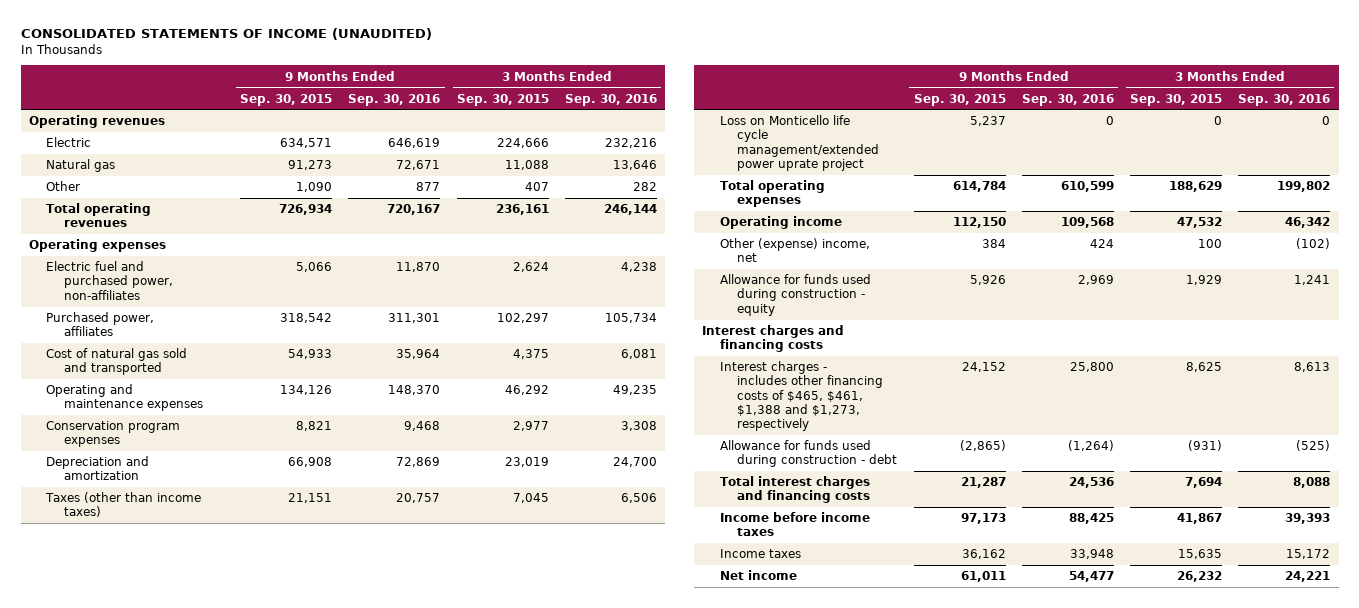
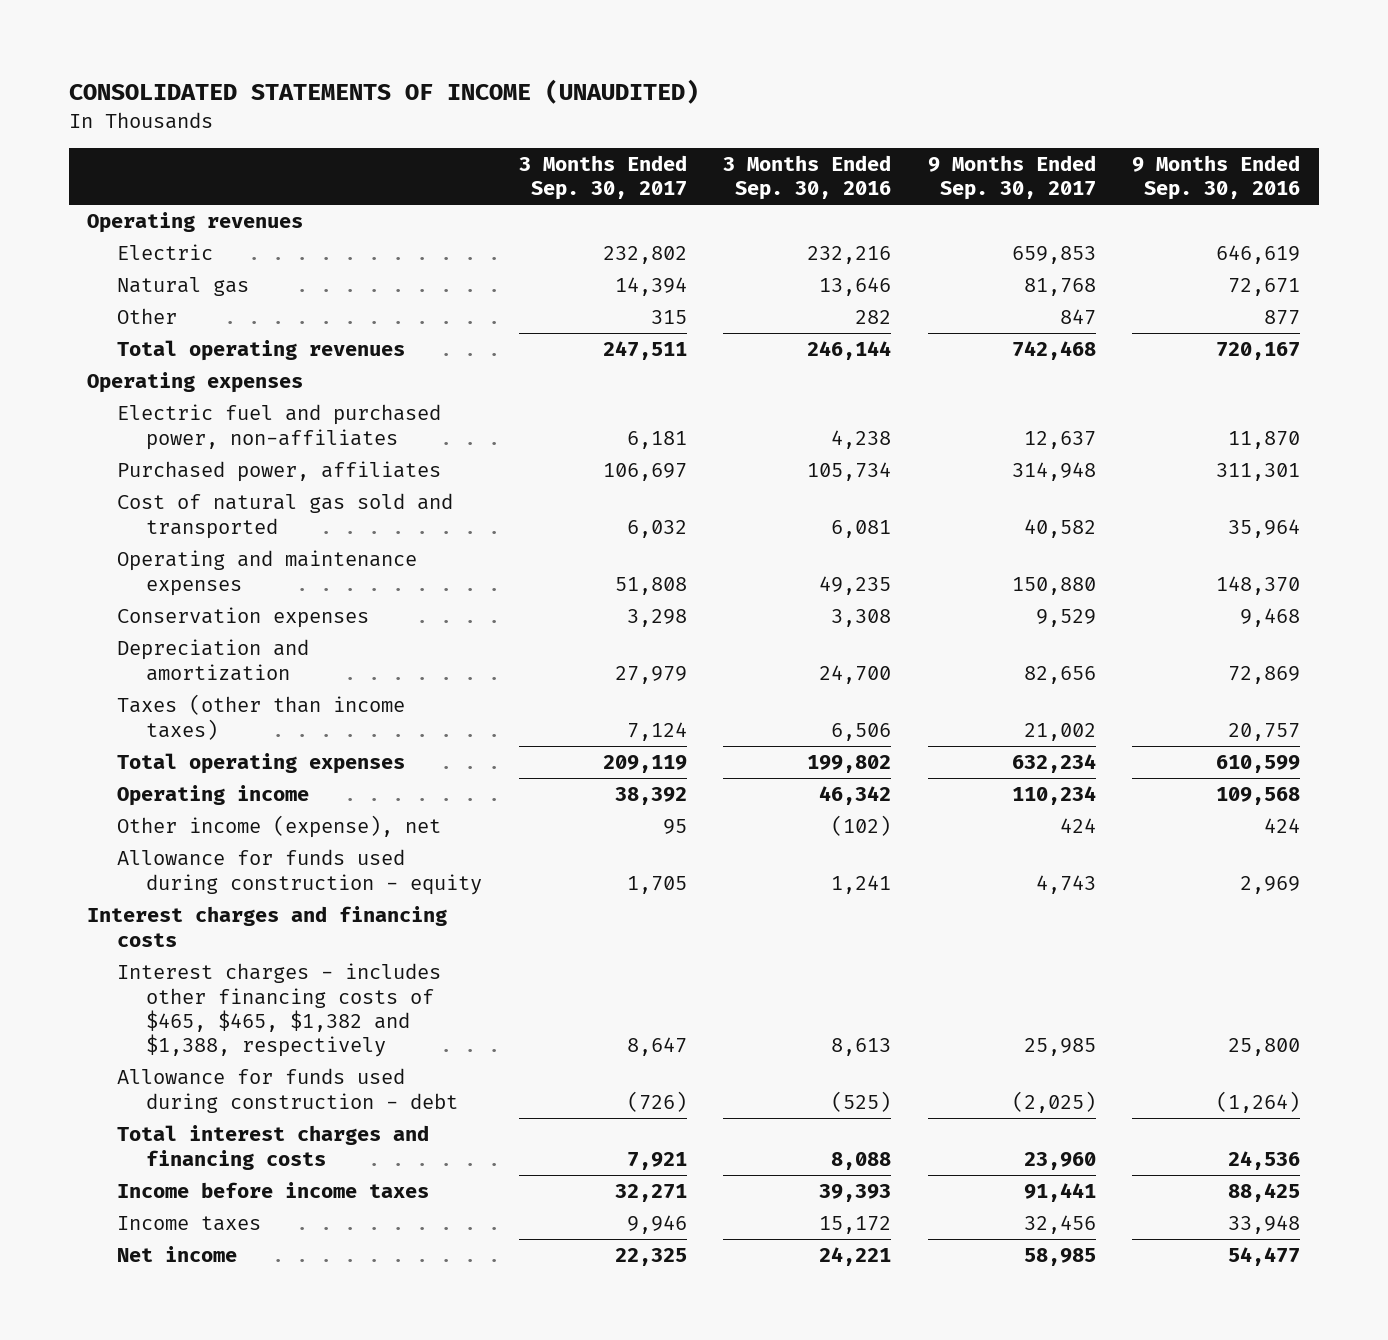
[240,93,333,106] Sep. 30, 2015 -> none
[456,93,549,106] Sep. 30, 2015 -> none
none -> [518,154,687,201] 3 Months Ended Sep. 30, 2017
none -> [927,154,1096,201] 9 Months Ended Sep. 30, 2017
[46,421,181,448] Conservation program expenses -> [116,607,369,629] Conservation expenses
[719,115,880,171] Loss on Monticello life cycle management/extended power uprate project -> none
[719,238,870,263] Other (expense) income, net -> [116,815,441,839] Other income (expense), net
[719,361,884,432] Interest charges - includes other financing costs of $465, $461, $1,388 and $1,273, respectively -> [116,963,441,1058] Interest charges - includes other financing costs of $465, $465, $1,382 and $1,388, respectively

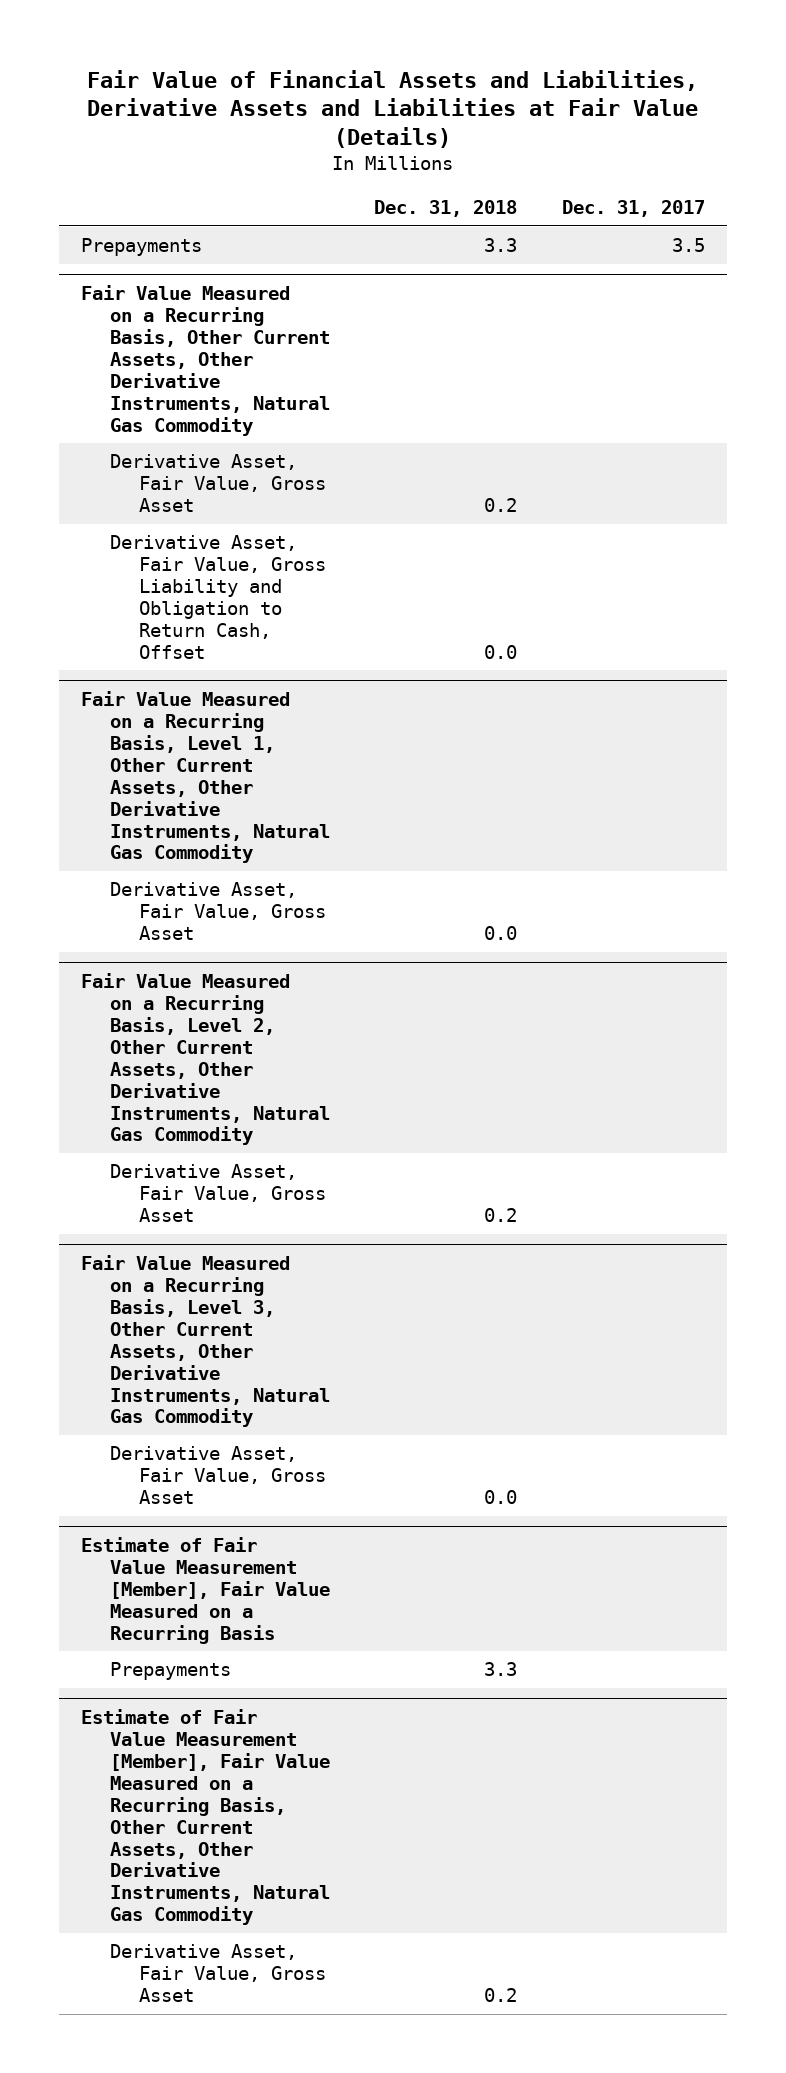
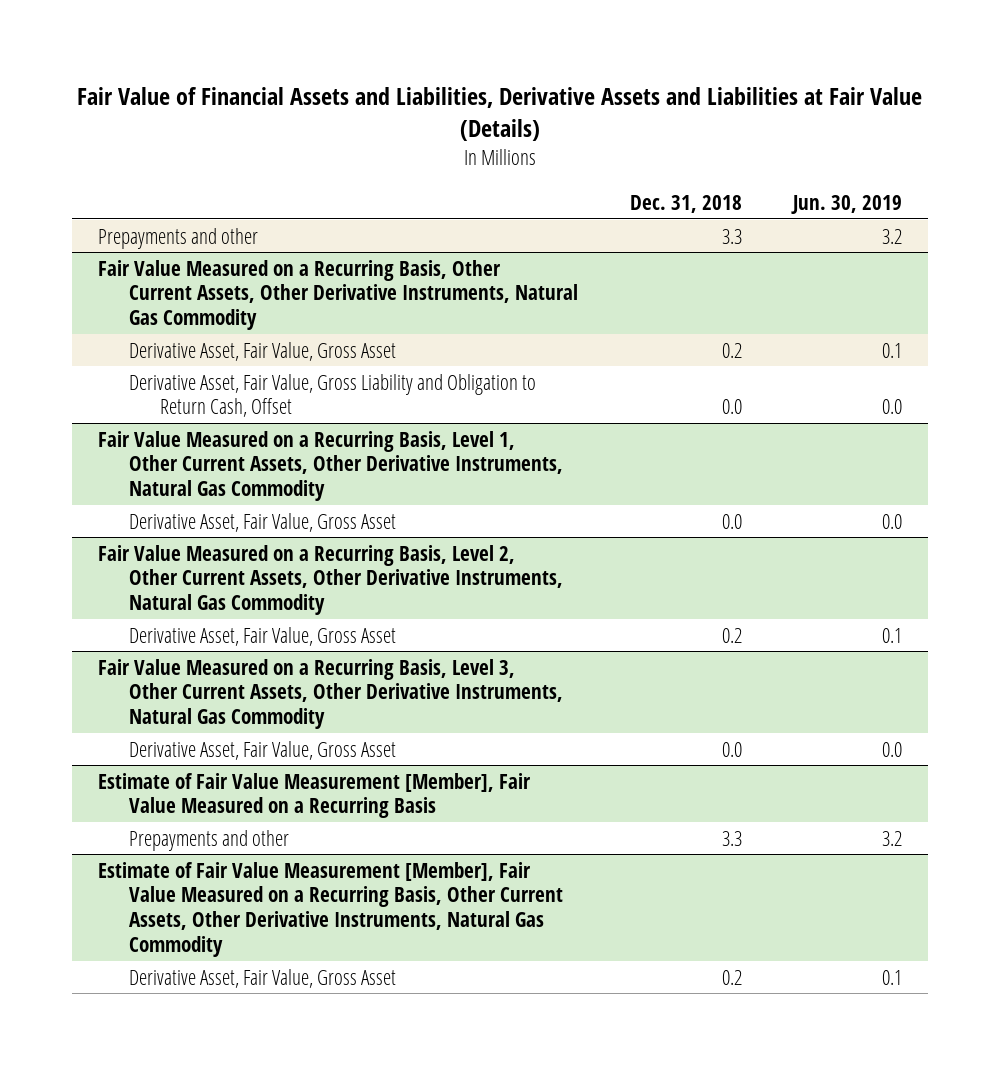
[561,200,705,218] Dec. 31, 2017 -> none
none -> [791,194,903,214] Jun. 30, 2019
[80,238,202,257] Prepayments -> [97,227,258,249] Prepayments and other
[109,1662,231,1681] Prepayments -> [128,829,289,851] Prepayments and other

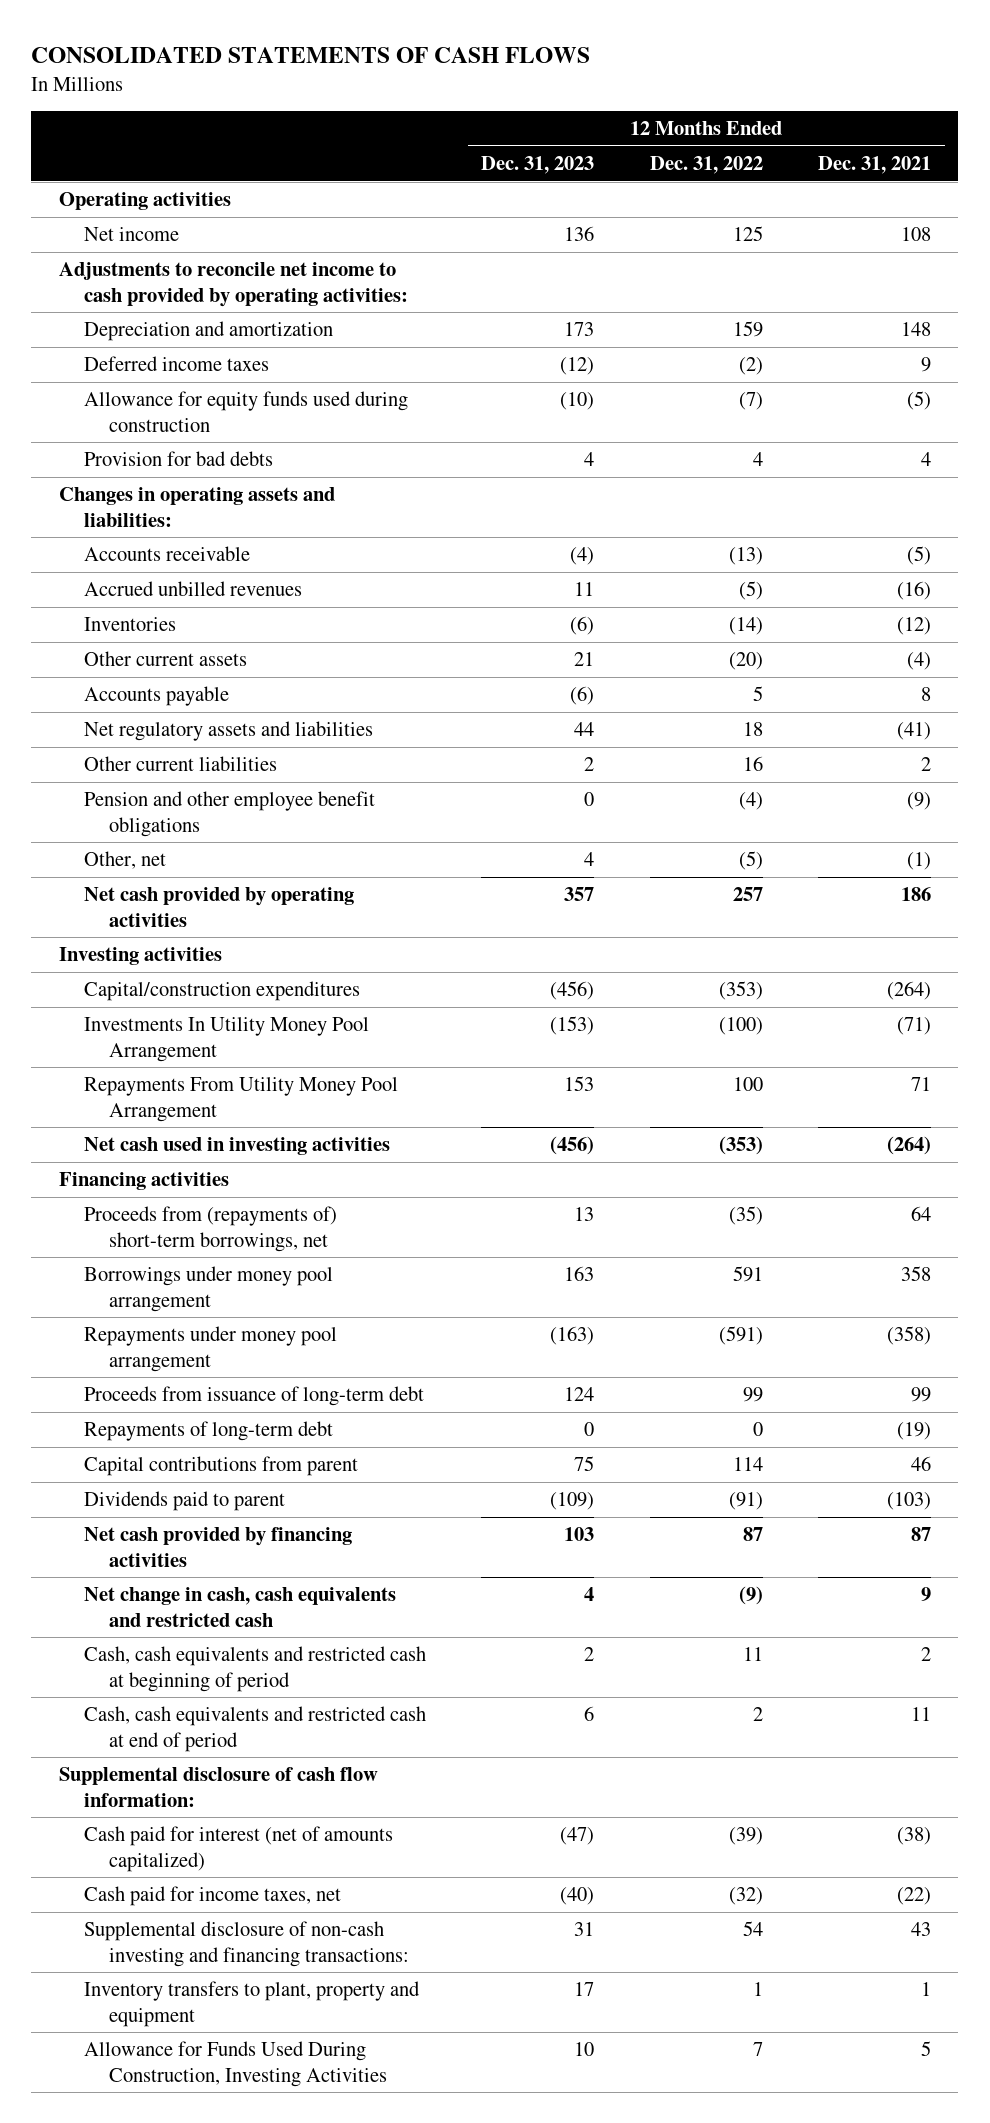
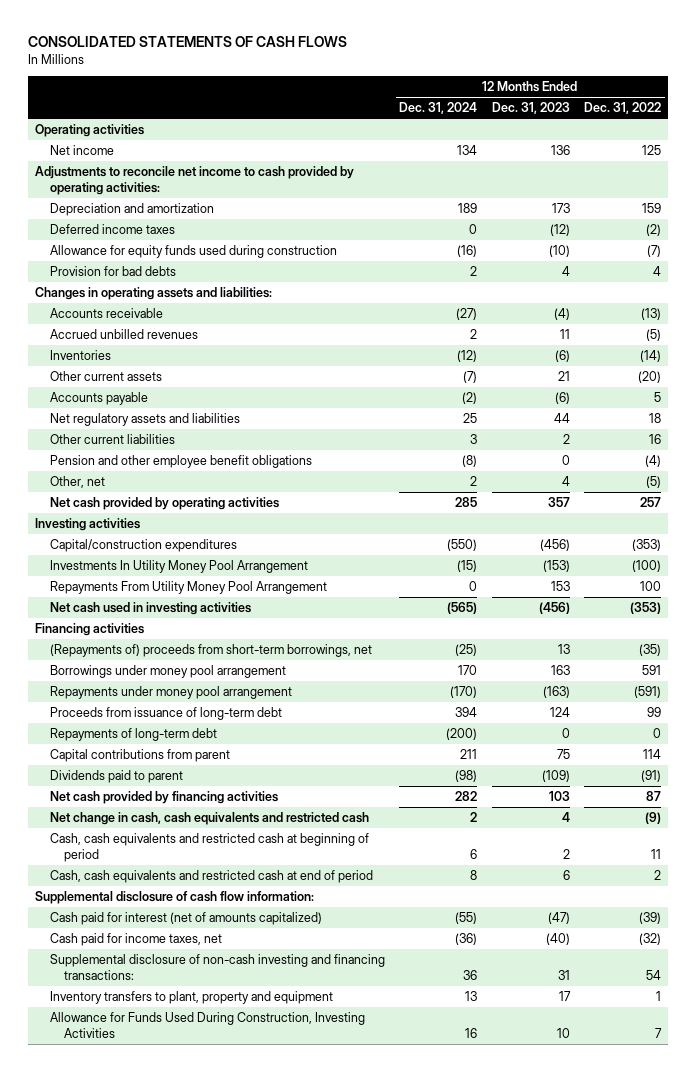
[817,156,931,175] Dec. 31, 2021 -> none
none -> [399,102,478,115] Dec. 31, 2024
[84,1206,338,1252] Proceeds from (repayments of) short-term borrowings, net -> [49,644,372,658] (Repayments of) proceeds from short-term borrowings, net

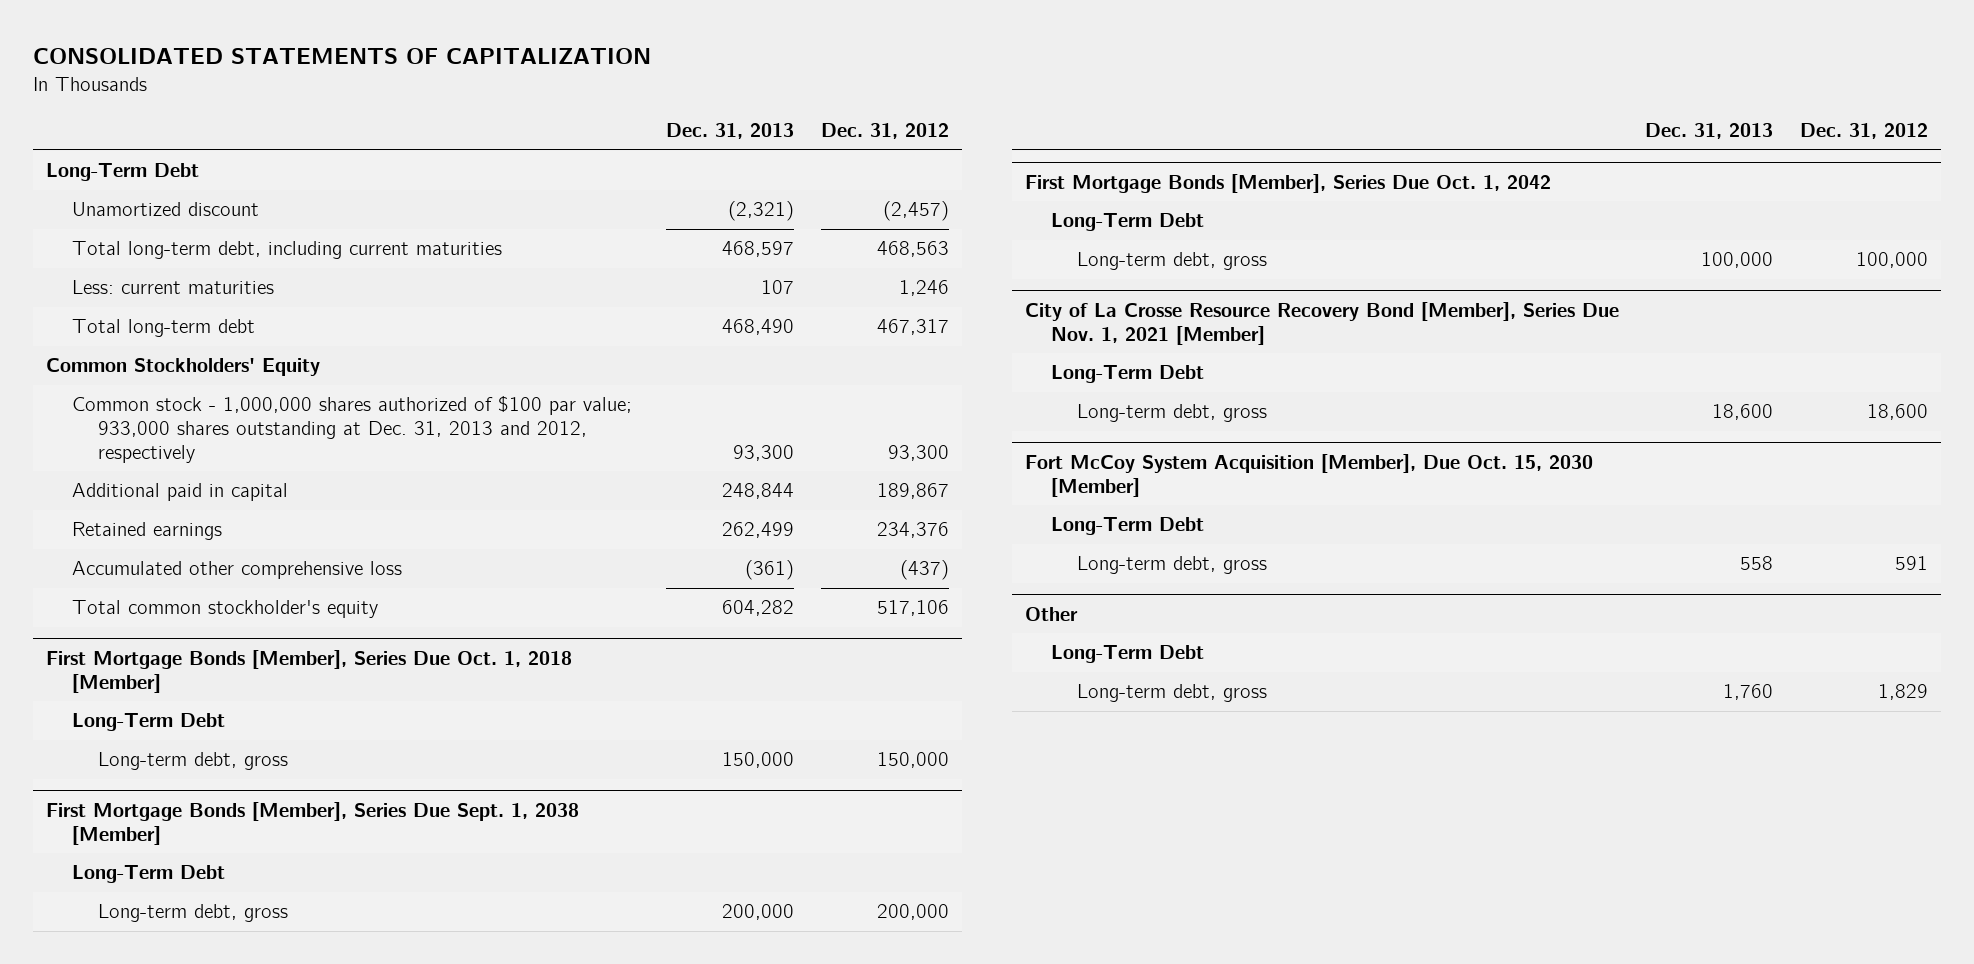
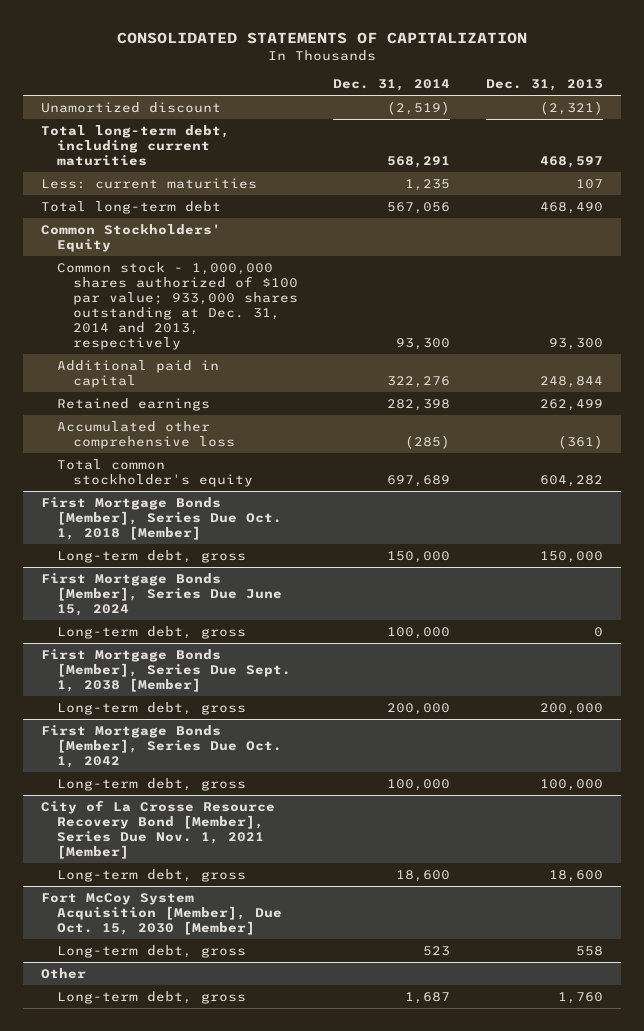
[820,123,949,140] Dec. 31, 2012 -> none
none -> [333,79,451,92] Dec. 31, 2014
[46,163,200,182] Long-Term Debt -> none
[71,396,632,463] Common stock - 1,000,000 shares authorized of $100 par value; 933,000 shares outstanding at Dec. 31, 2013 and 2012, respectively -> [57,261,298,351] Common stock - 1,000,000 shares authorized of $100 par value; 933,000 shares outstanding at Dec. 31, 2014 and 2013, respectively
[71,713,225,732] Long-Term Debt -> none
none -> [41,572,283,616] First Mortgage Bonds [Member], Series Due June 15, 2024
none -> [57,625,247,639] Long-term debt, gross
[71,865,225,884] Long-Term Debt -> none
[1050,213,1204,232] Long-Term Debt -> none
[1050,365,1204,384] Long-Term Debt -> none
[1050,517,1204,536] Long-Term Debt -> none
[1050,645,1204,664] Long-Term Debt -> none

